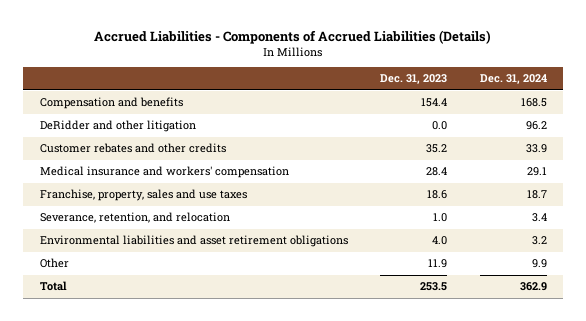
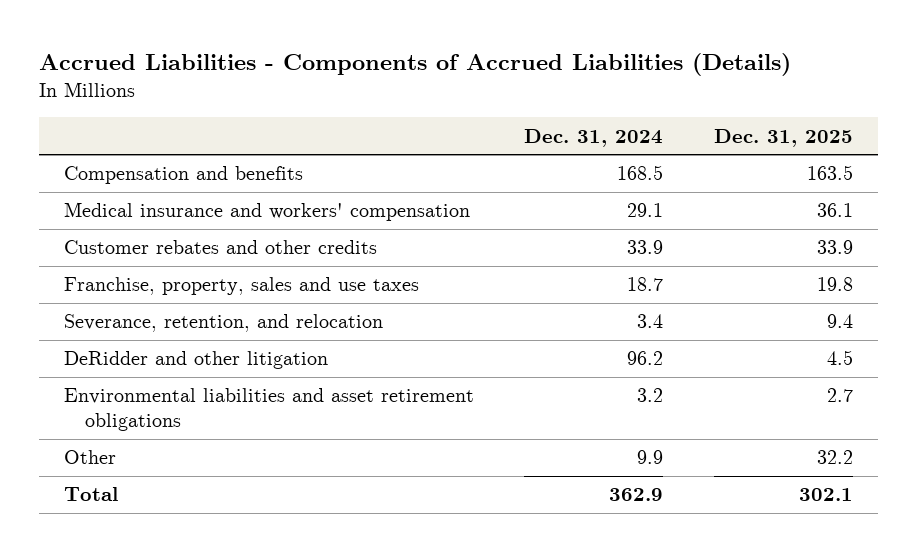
[380,74,448,85] Dec. 31, 2023 -> none
none -> [713,128,853,147] Dec. 31, 2025
[39,143,226,154] Customer rebates and other credits -> [63,240,377,255] Customer rebates and other credits
[39,120,196,133] DeRidder and other litigation -> [63,351,328,370] DeRidder and other litigation

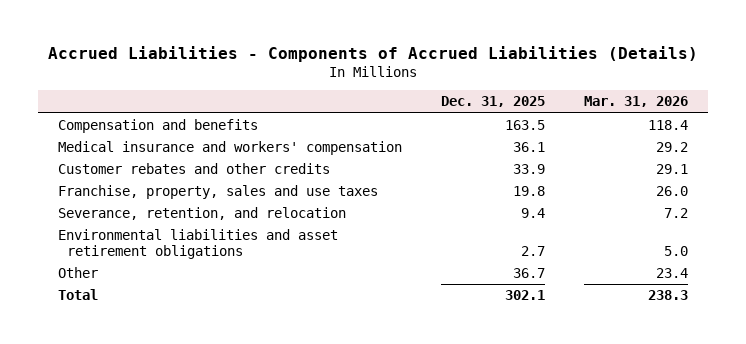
[524,128,664,147] Dec. 31, 2024 -> none
none -> [584,96,689,108] Mar. 31, 2026
[63,351,328,370] DeRidder and other litigation -> none
[816,450,853,465] 32.2 -> [513,268,546,279] 36.7

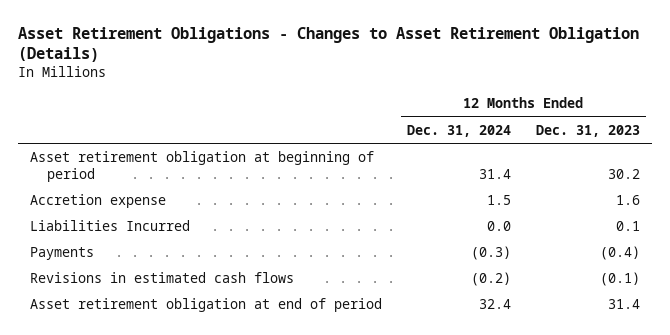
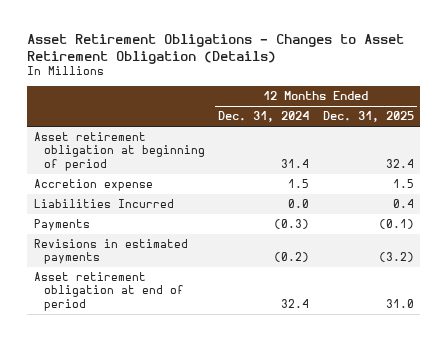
[535,124,640,137] Dec. 31, 2023 -> none
none -> [322,111,414,123] Dec. 31, 2025
[30,271,295,283] Revisions in estimated cash flows -> [34,239,189,265] Revisions in estimated payments

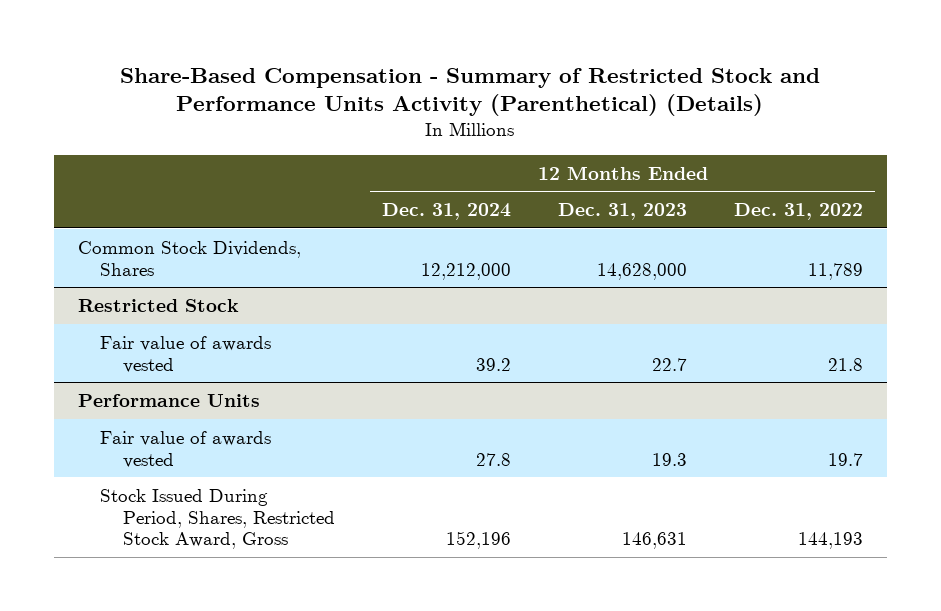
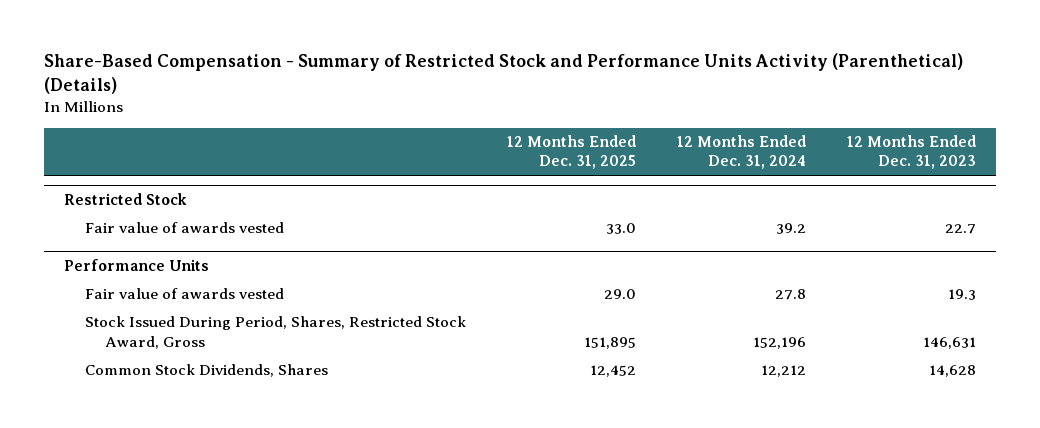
[734,203,864,221] Dec. 31, 2022 -> none
none -> [506,134,636,170] 12 Months Ended Dec. 31, 2025
[77,240,301,276] Common Stock Dividends, Shares -> none
none -> [84,364,328,378] Common Stock Dividends, Shares

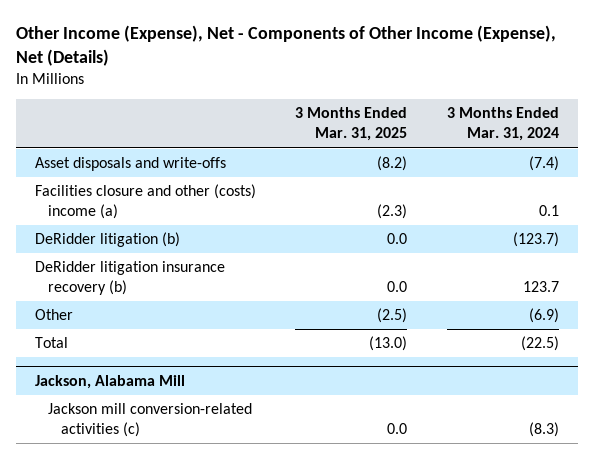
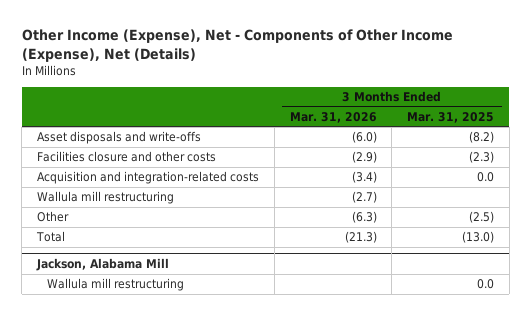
[446,107,559,142] 3 Months Ended Mar. 31, 2024 -> none
none -> [289,111,377,123] Mar. 31, 2026
[35,232,181,248] DeRidder litigation (b) -> none
[35,261,226,296] DeRidder litigation insurance recovery (b) -> none
[35,184,257,220] Facilities closure and other (costs) income (a) -> [37,151,217,163] Facilities closure and other costs
none -> [37,171,260,185] Acquisition and integration-related costs
none -> [37,191,175,205] Wallula mill restructuring
[48,403,253,438] Jackson mill conversion-related activities (c) -> [47,278,185,292] Wallula mill restructuring

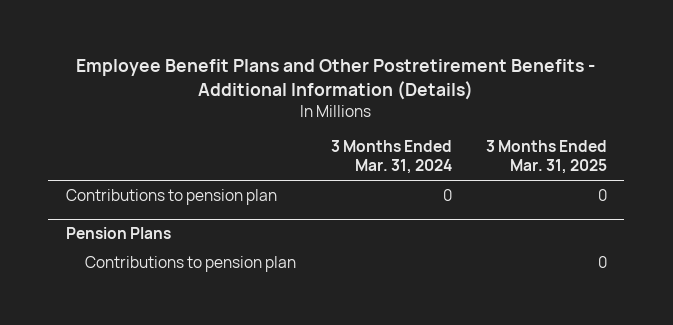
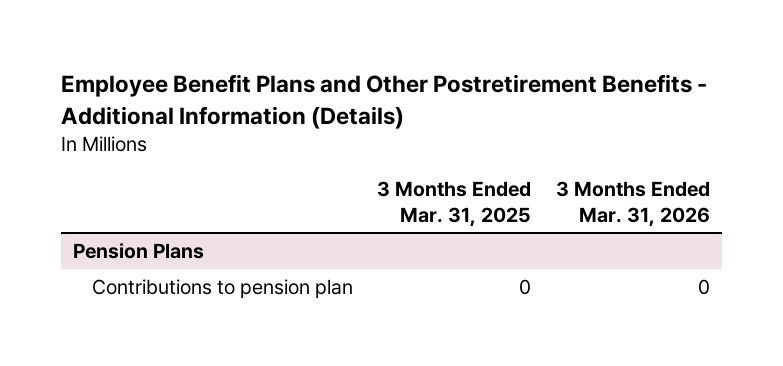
[330,140,452,175] 3 Months Ended Mar. 31, 2024 -> none
none -> [555,180,710,227] 3 Months Ended Mar. 31, 2026
[65,189,277,206] Contributions to pension plan -> none

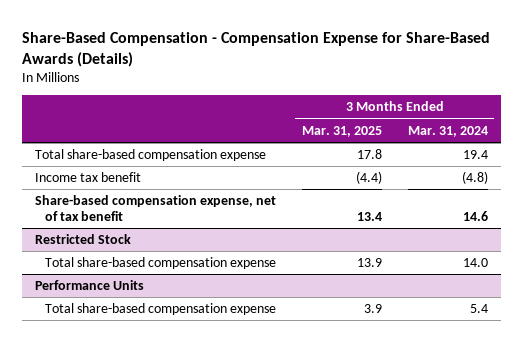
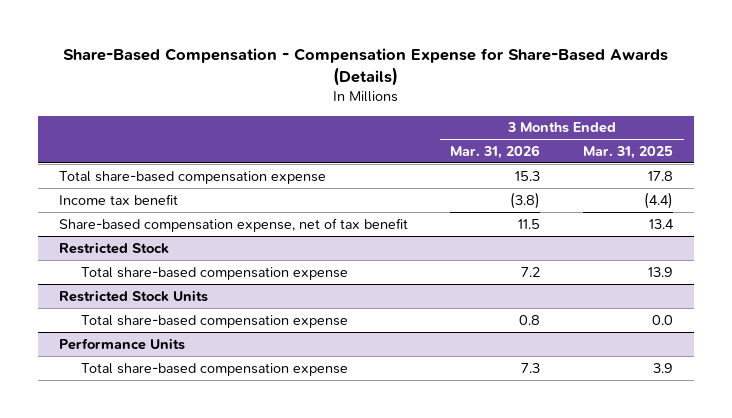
[407,125,488,137] Mar. 31, 2024 -> none
none -> [450,144,541,159] Mar. 31, 2026
none -> [58,289,208,302] Restricted Stock Units
none -> [80,314,348,328] Total share-based compensation expense

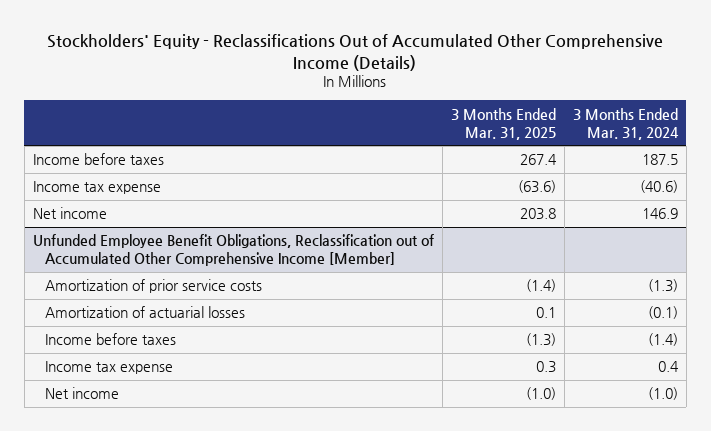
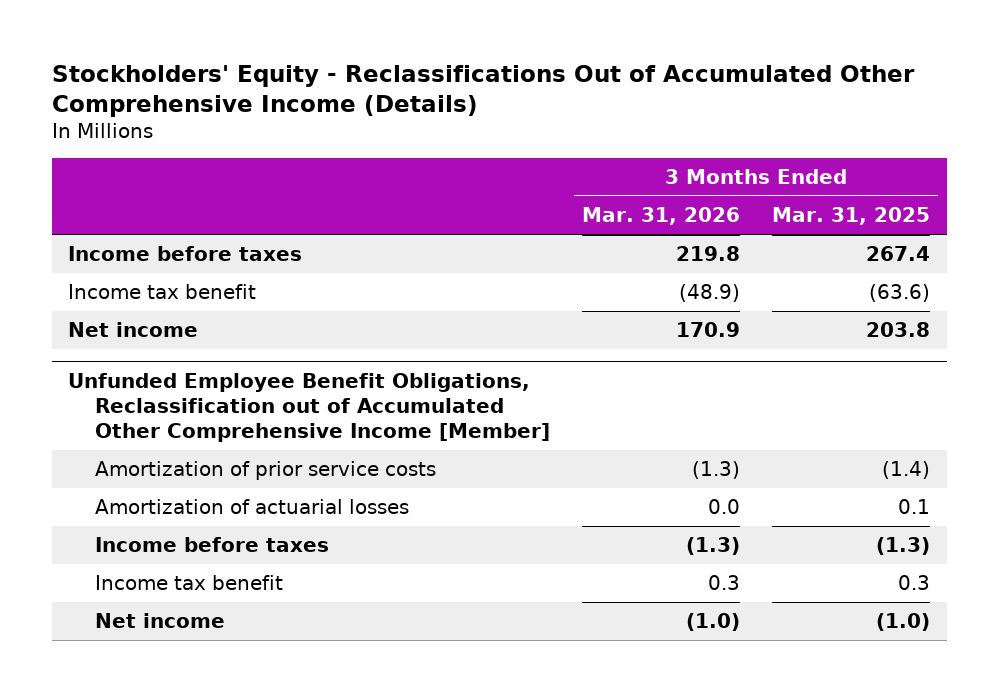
[572,107,679,140] 3 Months Ended Mar. 31, 2024 -> none
none -> [582,207,741,226] Mar. 31, 2026
[32,181,161,195] Income tax expense -> [67,284,256,300] Income tax benefit
[45,361,174,375] Income tax expense -> [94,575,283,591] Income tax benefit

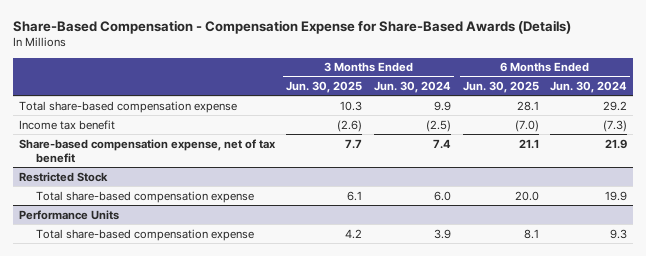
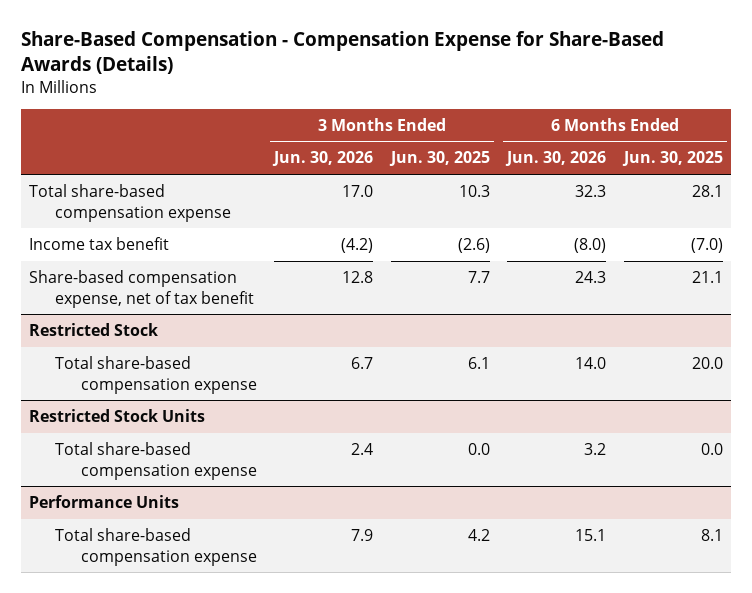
[373,81,451,94] Jun. 30, 2024 -> none
[550,81,628,94] Jun. 30, 2024 -> none
none -> [272,151,374,167] Jun. 30, 2026
none -> [505,151,607,167] Jun. 30, 2026
none -> [29,409,206,423] Restricted Stock Units
none -> [55,442,257,480] Total share-based compensation expense

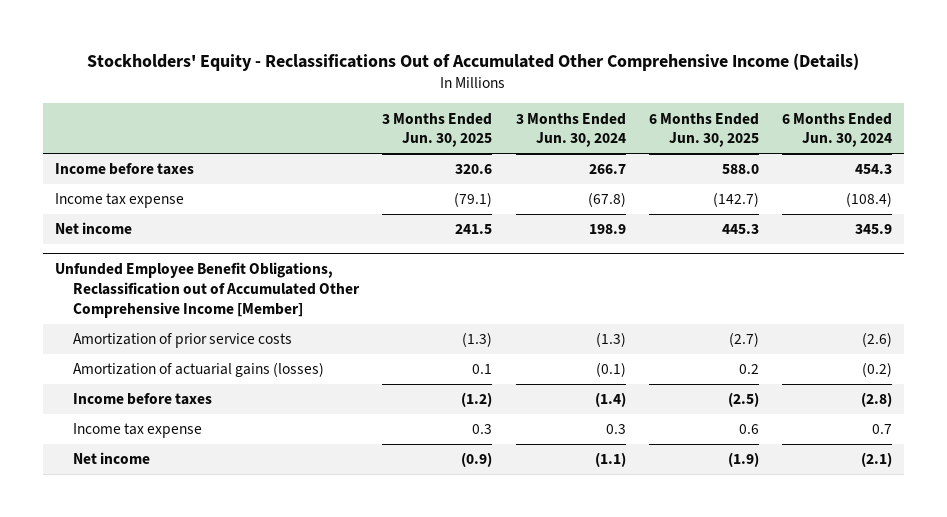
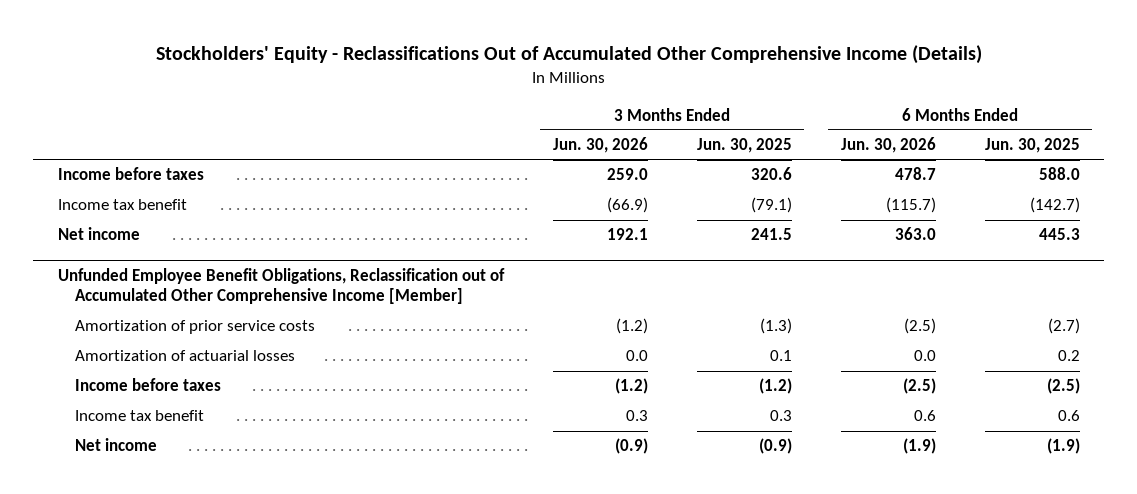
[515,112,626,148] 3 Months Ended Jun. 30, 2024 -> none
[782,112,893,148] 6 Months Ended Jun. 30, 2024 -> none
none -> [552,137,648,154] Jun. 30, 2026
none -> [840,137,936,154] Jun. 30, 2026
[54,193,184,209] Income tax expense -> [57,199,187,211] Income tax benefit
[73,362,325,378] Amortization of actuarial gains (losses) -> [75,350,296,362] Amortization of actuarial losses
[73,423,203,439] Income tax expense -> [75,410,205,422] Income tax benefit

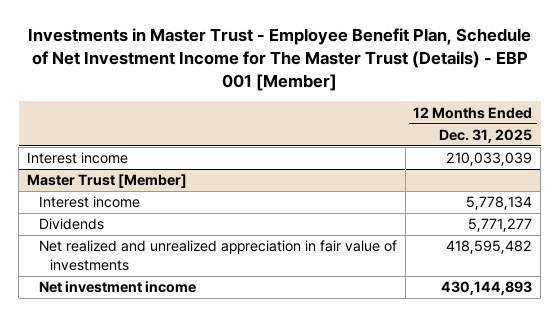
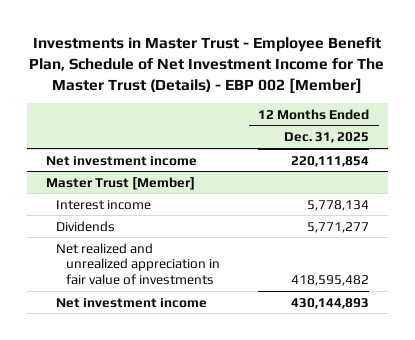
[27,28,531,91] Investments in Master Trust - Employee Benefit Plan, Schedule of Net Investment Income for The Master Trust (Details) - EBP 001 [Member] -> [29,36,385,93] Investments in Master Trust - Employee Benefit Plan, Schedule of Net Investment Income for The Master Trust (Details) - EBP 002 [Member]
[27,152,129,165] Interest income -> none
none -> [45,155,197,166] Net investment income

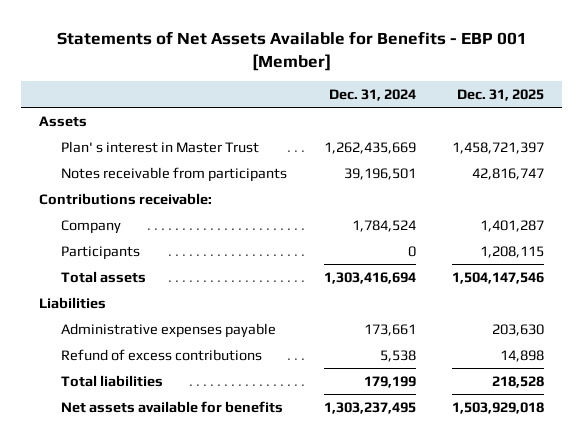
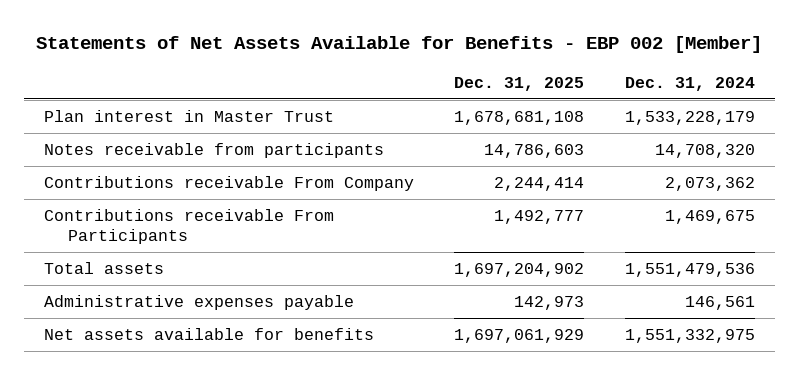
[56,30,527,71] Statements of Net Assets Available for Benefits - EBP 001 [Member] -> [36,36,763,54] Statements of Net Assets Available for Benefits - EBP 002 [Member]
[39,115,88,127] Assets -> none
[39,192,213,205] Contributions receivable: -> none
[39,296,107,309] Liabilities -> none
[61,348,263,361] Refund of excess contributions -> none
[61,374,164,387] Total liabilities -> none
[61,140,260,153] Plan' s interest in Master Trust -> [44,109,335,122] Plan interest in Master Trust
[323,141,416,154] 1,262,435,669 -> [624,110,755,125] 1,533,228,179
[451,141,544,154] 1,458,721,397 -> [454,110,585,125] 1,678,681,108
[343,167,416,180] 39,196,501 -> [654,143,755,158] 14,708,320
[471,167,544,180] 42,816,747 -> [484,143,585,158] 14,786,603
[61,219,122,234] Company -> [44,175,415,191] Contributions receivable From Company
[351,219,416,232] 1,784,524 -> [664,176,755,191] 2,073,362
[479,219,544,232] 1,401,287 -> [494,176,585,191] 2,244,414
[61,245,141,260] Participants -> [44,208,335,244] Contributions receivable From Participants
[407,245,416,257] 0 -> [664,209,755,224] 1,469,675
[479,245,544,258] 1,208,115 -> [494,209,585,224] 1,492,777
[323,271,416,284] 1,303,416,694 -> [624,262,755,277] 1,551,479,536
[451,271,544,284] 1,504,147,546 -> [454,262,585,277] 1,697,204,902
[363,323,416,336] 173,661 -> [684,295,755,310] 146,561
[491,323,544,336] 203,630 -> [514,295,585,310] 142,973
[323,401,416,414] 1,303,237,495 -> [624,328,755,343] 1,551,332,975
[451,401,544,414] 1,503,929,018 -> [454,328,585,343] 1,697,061,929

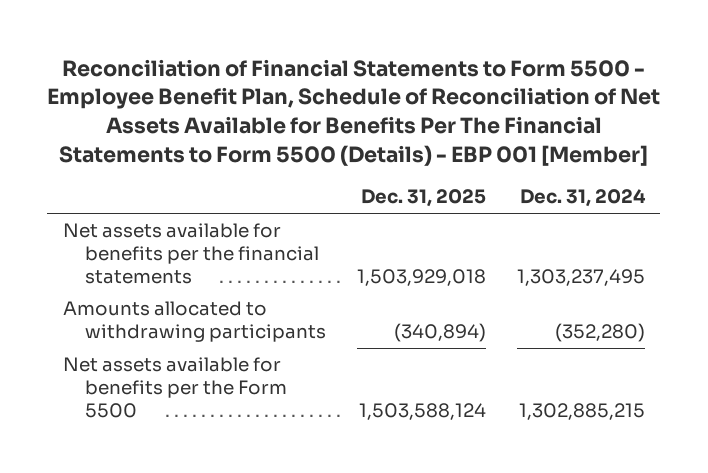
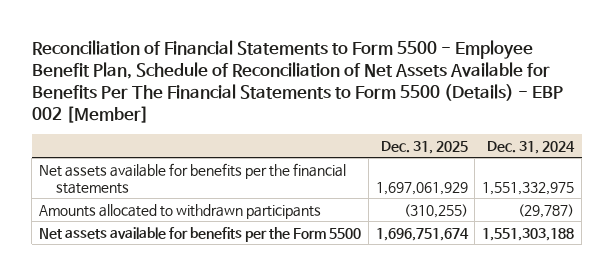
[46,58,660,166] Reconciliation of Financial Statements to Form 5500 - Employee Benefit Plan, Schedule of Reconciliation of Net Assets Available for Benefits Per The Financial Statements to Form 5500 (Details) - EBP 001 [Member] -> [31,39,563,124] Reconciliation of Financial Statements to Form 5500 - Employee Benefit Plan, Schedule of Reconciliation of Net Assets Available for Benefits Per The Financial Statements to Form 5500 (Details) - EBP 002 [Member]
[356,268,486,286] 1,503,929,018 -> [375,181,468,195] 1,697,061,929
[516,268,645,286] 1,303,237,495 -> [482,181,575,195] 1,551,332,975
[62,301,326,342] Amounts allocated to withdrawing participants -> [39,203,322,219] Amounts allocated to withdrawn participants
[393,322,486,342] (340,894) -> [403,203,468,218] (310,255)
[554,322,645,342] (352,280) -> [518,203,575,218] (29,787)
[358,402,486,420] 1,503,588,124 -> [375,227,469,241] 1,696,751,674
[518,402,645,420] 1,302,885,215 -> [482,227,575,241] 1,551,303,188

